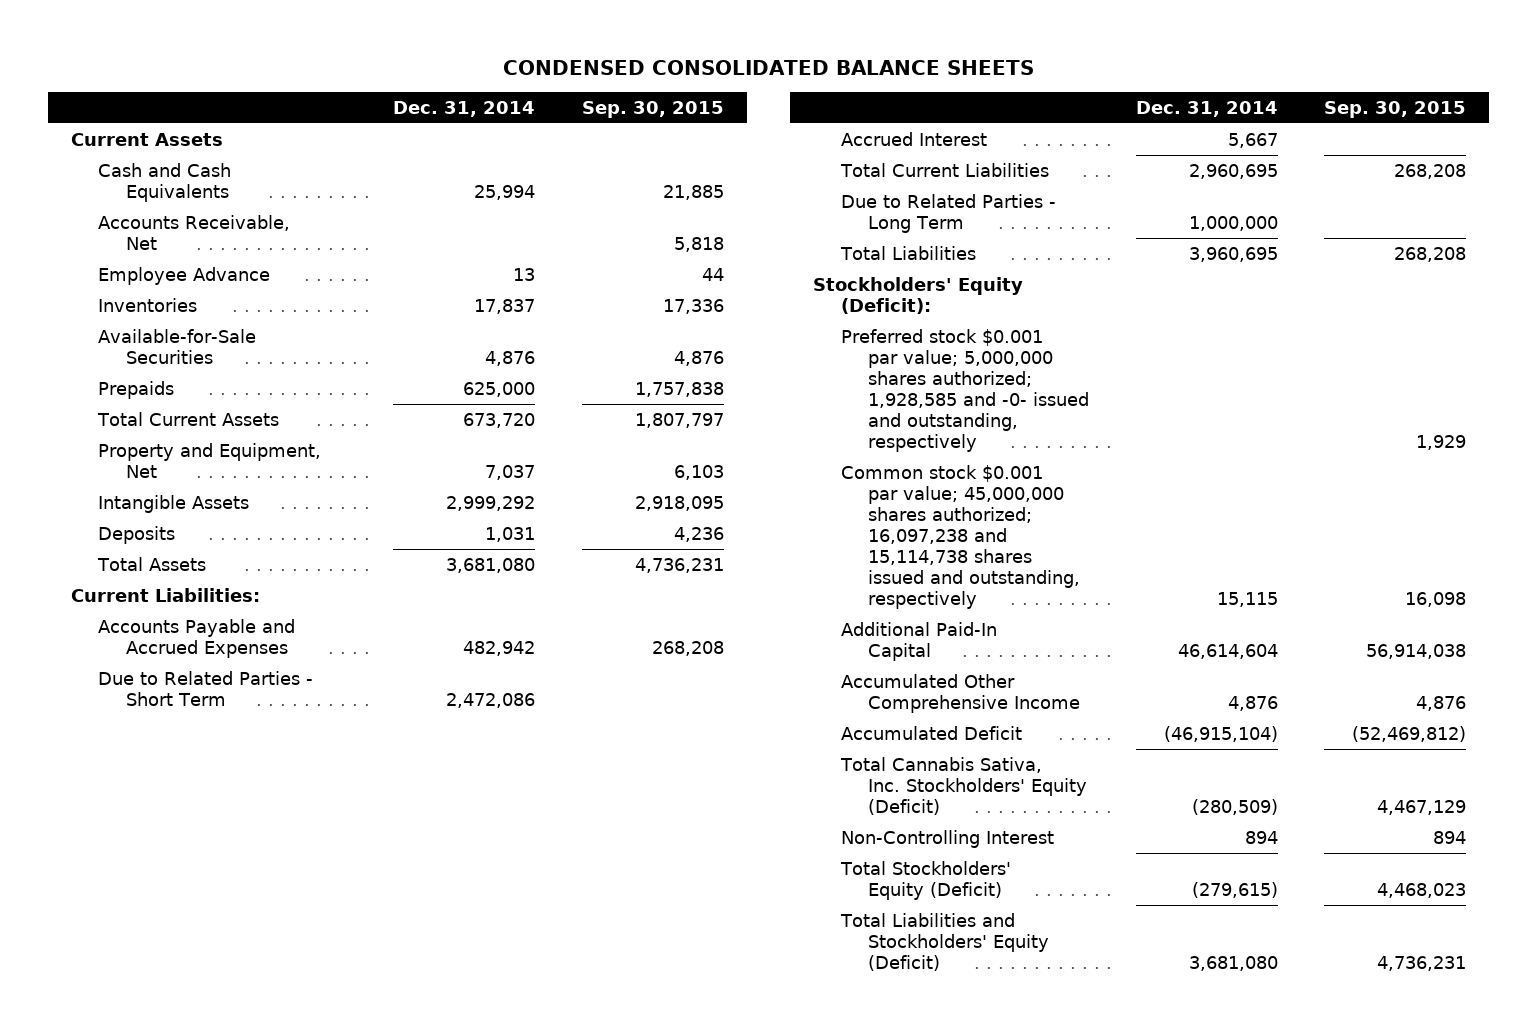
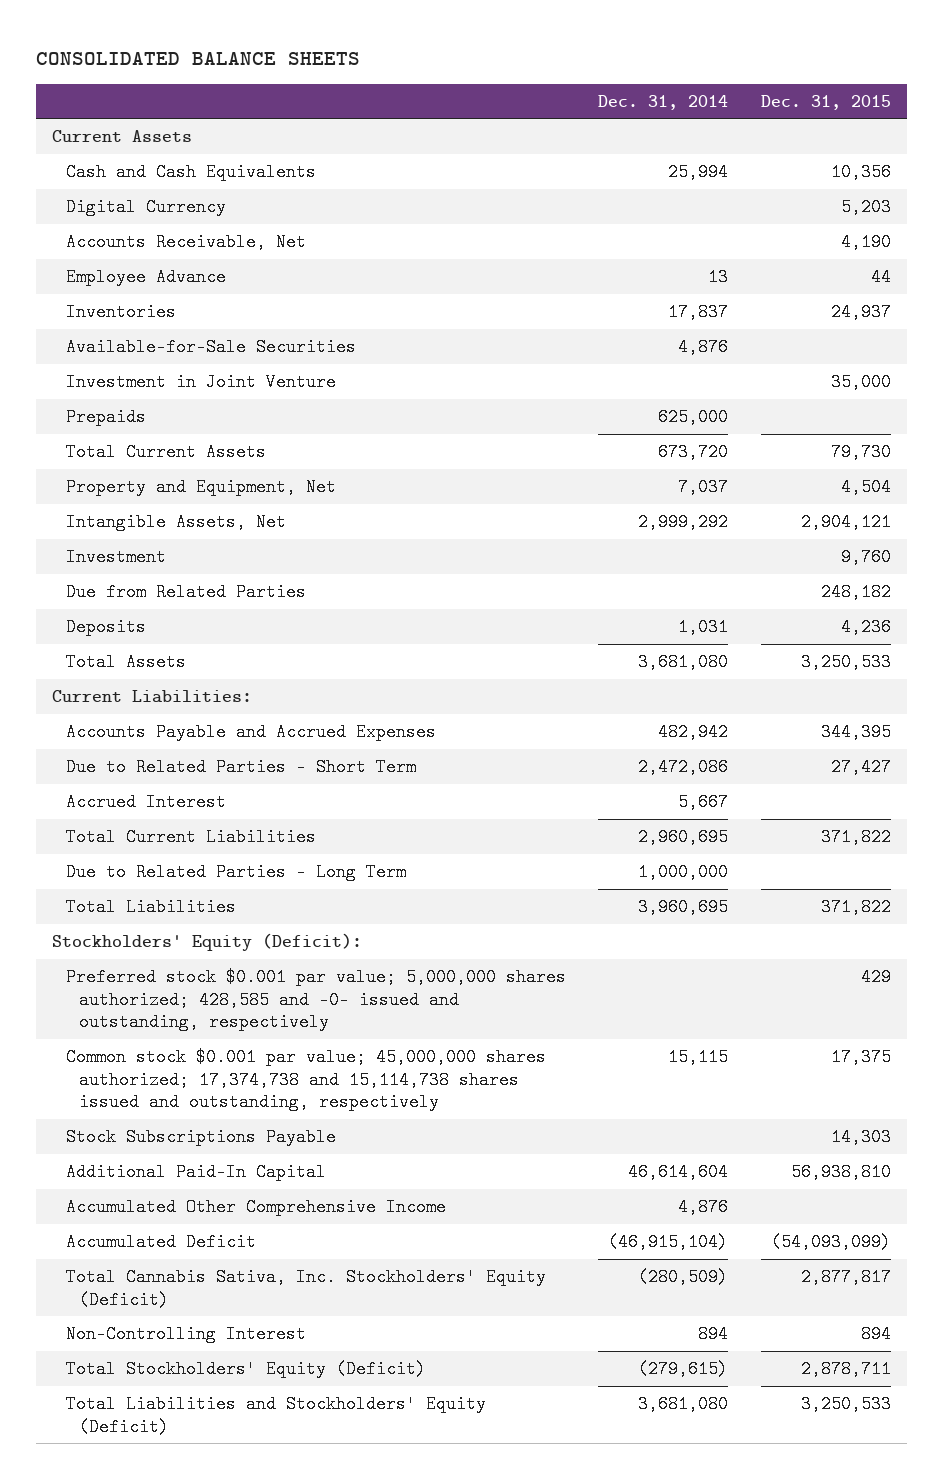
[503,59,1035,75] CONDENSED CONSOLIDATED BALANCE SHEETS -> [35,51,360,65] CONSOLIDATED BALANCE SHEETS
[581,100,724,118] Sep. 30, 2015 -> none
none -> [760,94,891,110] Dec. 31, 2015
none -> [65,198,226,217] Digital Currency
none -> [65,373,336,392] Investment in Joint Venture
[98,494,250,513] Intangible Assets -> [65,513,286,532] Intangible Assets, Net
none -> [65,548,166,567] Investment
none -> [65,583,306,602] Due from Related Parties
[840,328,1090,453] Preferred stock $0.001 par value; 5,000,000 shares authorized; 1,928,585 and -0- issued and outstanding, respectively -> [65,968,566,1032] Preferred stock $0.001 par value; 5,000,000 shares authorized; 428,585 and -0- issued and outstanding, respectively
[840,464,1081,610] Common stock $0.001 par value; 45,000,000 shares authorized; 16,097,238 and 15,114,738 shares issued and outstanding, respectively -> [65,1048,546,1112] Common stock $0.001 par value; 45,000,000 shares authorized; 17,374,738 and 15,114,738 shares issued and outstanding, respectively
none -> [65,1128,336,1147] Stock Subscriptions Payable

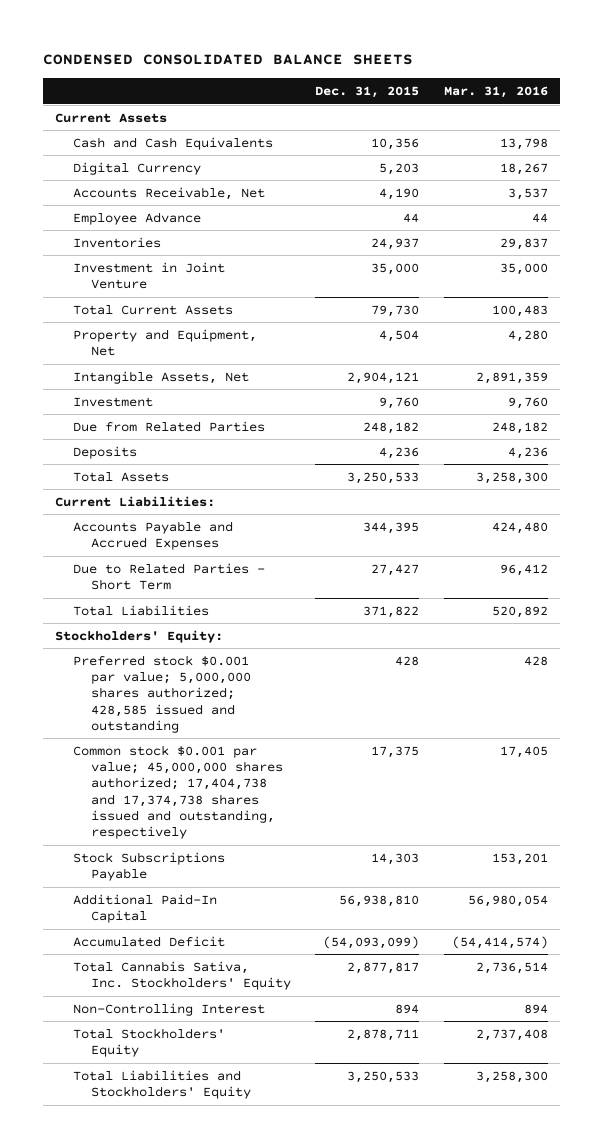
[35,51,360,65] CONSOLIDATED BALANCE SHEETS -> [42,54,413,66] CONDENSED CONSOLIDATED BALANCE SHEETS
[598,94,729,110] Dec. 31, 2014 -> none
none -> [443,86,548,99] Mar. 31, 2016
[65,338,356,357] Available-for-Sale Securities -> none
[65,408,146,427] Prepaids -> none
[65,793,226,812] Accrued Interest -> none
[65,828,316,847] Total Current Liabilities -> none
[65,863,406,882] Due to Related Parties - Long Term -> none
[51,933,362,952] Stockholders' Equity (Deficit): -> [54,629,223,643] Stockholders' Equity:
[65,968,566,1032] Preferred stock $0.001 par value; 5,000,000 shares authorized; 428,585 and -0- issued and outstanding, respectively -> [73,654,252,733] Preferred stock $0.001 par value; 5,000,000 shares authorized; 428,585 issued and outstanding
[860,968,891,987] 429 -> [395,655,420,666] 428
[65,1048,546,1112] Common stock $0.001 par value; 45,000,000 shares authorized; 17,374,738 and 15,114,738 shares issued and outstanding, respectively -> [73,744,284,840] Common stock $0.001 par value; 45,000,000 shares authorized; 17,404,738 and 17,374,738 shares issued and outstanding, respectively
[65,1198,446,1217] Accumulated Other Comprehensive Income -> none
[65,1268,546,1309] Total Cannabis Sativa, Inc. Stockholders' Equity (Deficit) -> [73,960,292,991] Total Cannabis Sativa, Inc. Stockholders' Equity
[65,1360,426,1379] Total Stockholders' Equity (Deficit) -> [73,1027,226,1058] Total Stockholders' Equity
[65,1395,486,1436] Total Liabilities and Stockholders' Equity (Deficit) -> [73,1069,252,1100] Total Liabilities and Stockholders' Equity

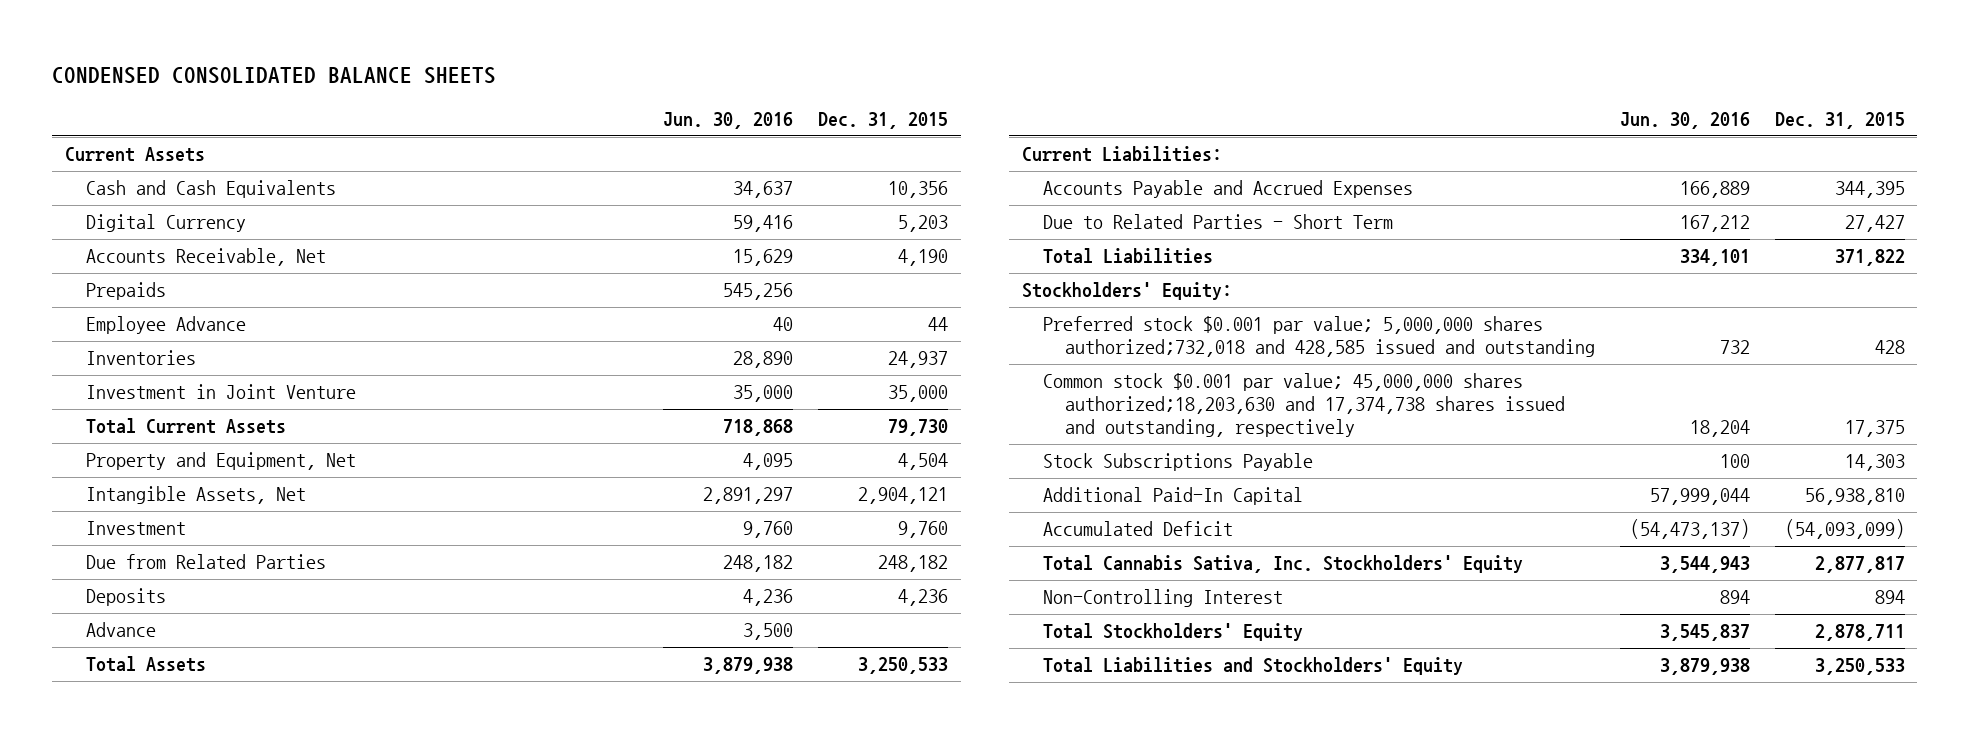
[443,86,548,99] Mar. 31, 2016 -> none
none -> [663,112,794,130] Jun. 30, 2016
none -> [86,282,167,301] Prepaids
none -> [86,622,157,638] Advance
[73,654,252,733] Preferred stock $0.001 par value; 5,000,000 shares authorized; 428,585 issued and outstanding -> [1043,316,1596,358] Preferred stock $0.001 par value; 5,000,000 shares authorized;732,018 and 428,585 issued and outstanding
[73,744,284,840] Common stock $0.001 par value; 45,000,000 shares authorized; 17,404,738 and 17,374,738 shares issued and outstanding, respectively -> [1043,373,1566,437] Common stock $0.001 par value; 45,000,000 shares authorized;18,203,630 and 17,374,738 shares issued and outstanding, respectively

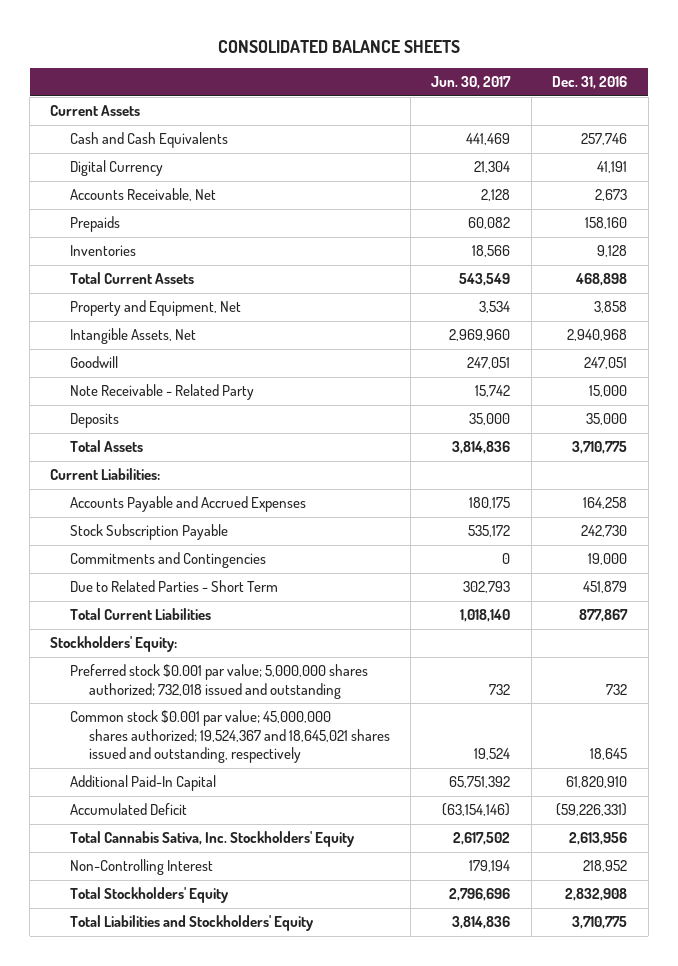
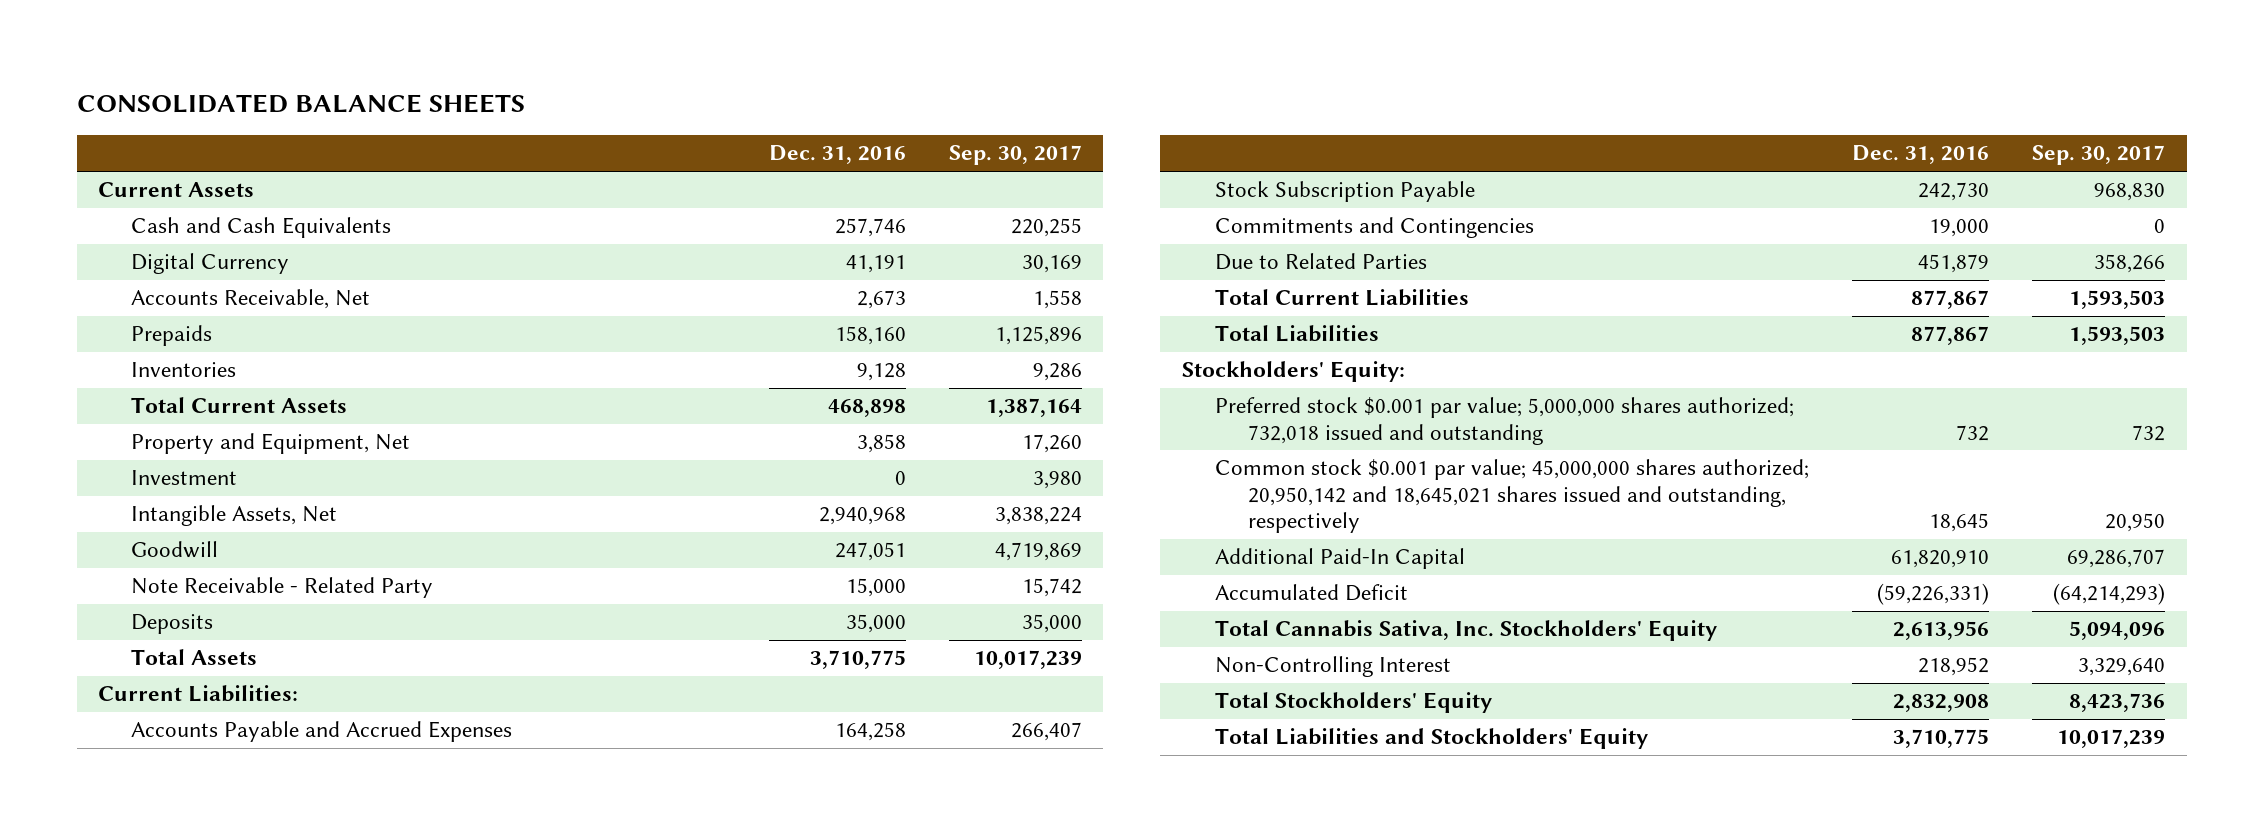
[431,76,512,90] Jun. 30, 2017 -> none
none -> [948,145,1082,166] Sep. 30, 2017
none -> [131,470,238,486] Investment
[69,580,278,593] Due to Related Parties - Short Term -> [1215,253,1428,271] Due to Related Parties
none -> [1215,325,1380,343] Total Liabilities
[69,710,390,764] Common stock $0.001 par value; 45,000,000 shares authorized; 19,524,367 and 18,645,021 shares issued and outstanding, respectively -> [1215,459,1810,534] Common stock $0.001 par value; 45,000,000 shares authorized; 20,950,142 and 18,645,021 shares issued and outstanding, respectively

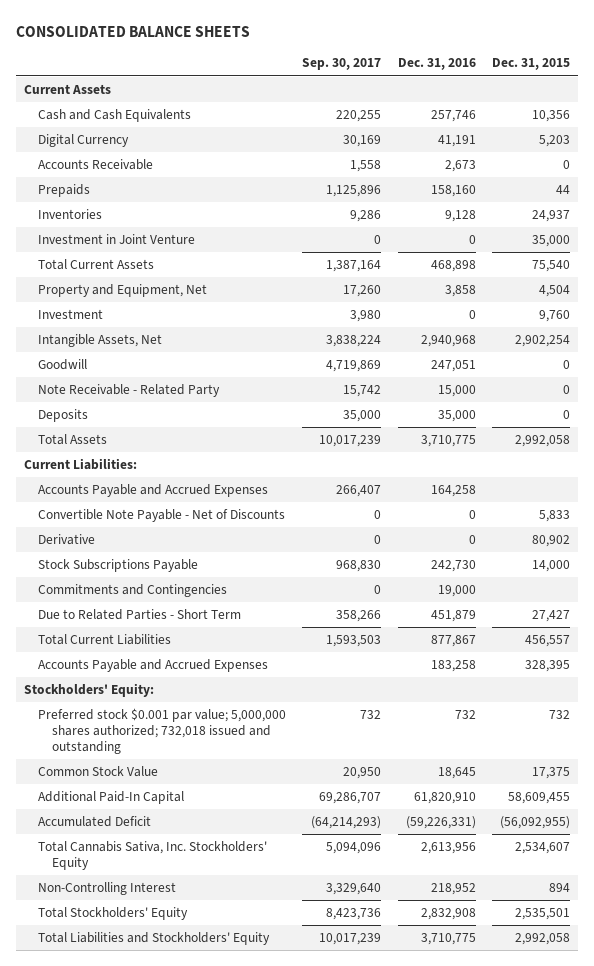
none -> [492,58,571,71] Dec. 31, 2015
[131,289,371,310] Accounts Receivable, Net -> [38,159,154,171] Accounts Receivable
none -> [38,234,196,245] Investment in Joint Venture
none -> [38,509,286,523] Convertible Note Payable - Net of Discounts
none -> [38,534,96,546] Derivative
[1215,181,1476,203] Stock Subscription Payable -> [38,559,199,573] Stock Subscriptions Payable
[1215,253,1428,271] Due to Related Parties -> [38,609,242,621] Due to Related Parties - Short Term
[1215,325,1380,343] Total Liabilities -> none
none -> [38,659,269,673] Accounts Payable and Accrued Expenses
[1215,459,1810,534] Common stock $0.001 par value; 45,000,000 shares authorized; 20,950,142 and 18,645,021 shares issued and outstanding, respectively -> [38,766,159,778] Common Stock Value

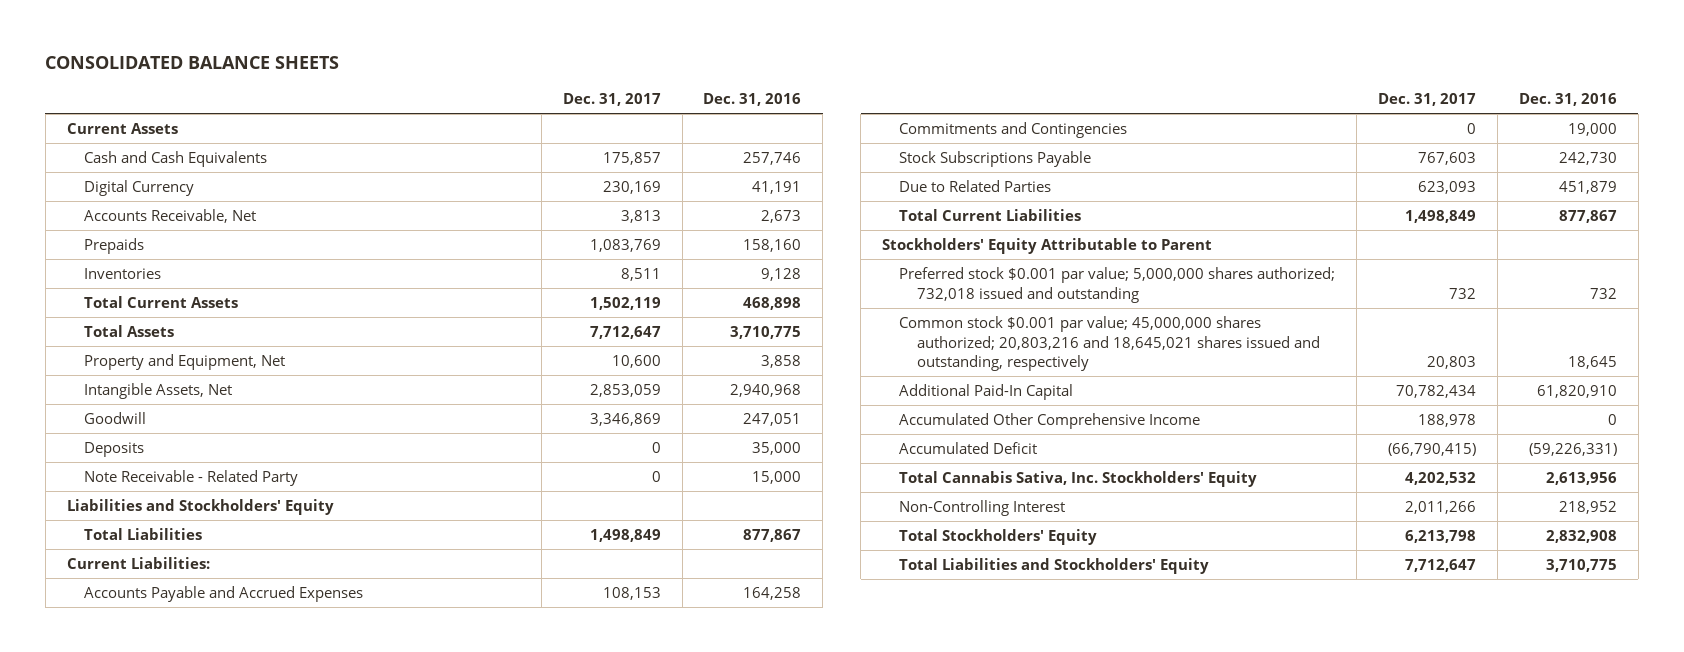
[302,58,382,71] Sep. 30, 2017 -> none
[492,58,571,71] Dec. 31, 2015 -> none
none -> [562,93,661,107] Dec. 31, 2017
[38,159,154,171] Accounts Receivable -> [83,209,256,224] Accounts Receivable, Net
[38,234,196,245] Investment in Joint Venture -> none
[38,434,108,446] Total Assets -> [83,325,174,338] Total Assets
[38,309,104,320] Investment -> none
[38,384,221,398] Note Receivable - Related Party -> [83,470,298,487] Note Receivable - Related Party
none -> [66,499,334,516] Liabilities and Stockholders' Equity
none -> [83,528,202,541] Total Liabilities
[38,509,286,523] Convertible Note Payable - Net of Discounts -> none
[38,534,96,546] Derivative -> none
[38,559,199,573] Stock Subscriptions Payable -> [899,151,1092,168] Stock Subscriptions Payable
[38,609,242,621] Due to Related Parties - Short Term -> [899,180,1052,193] Due to Related Parties
[38,659,269,673] Accounts Payable and Accrued Expenses -> none
[24,683,155,698] Stockholders' Equity: -> [882,238,1213,255] Stockholders' Equity Attributable to Parent
[38,766,159,778] Common Stock Value -> [899,316,1320,372] Common stock $0.001 par value; 45,000,000 shares authorized; 20,803,216 and 18,645,021 shares issued and outstanding, respectively
none -> [899,413,1201,430] Accumulated Other Comprehensive Income

